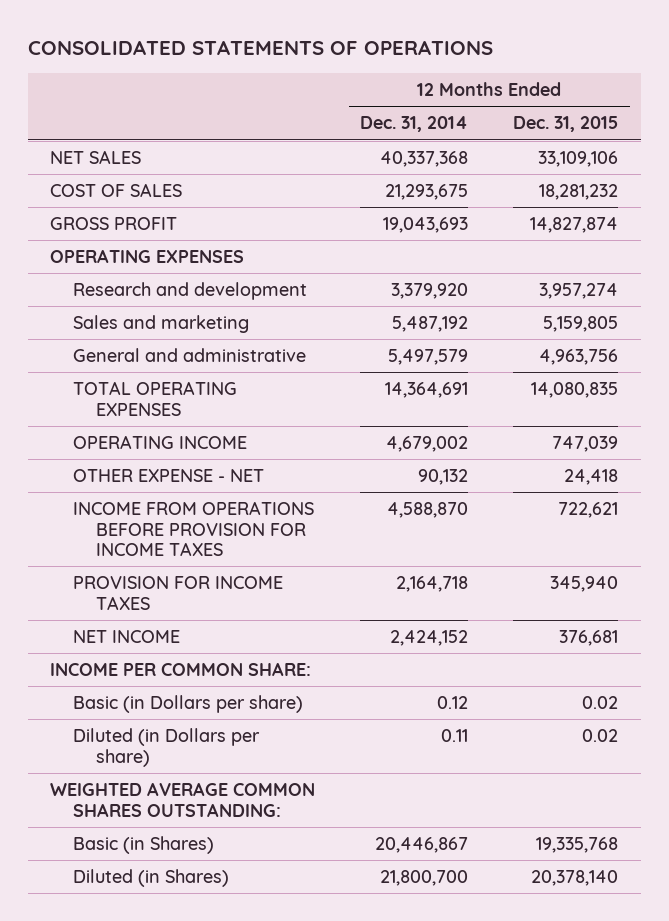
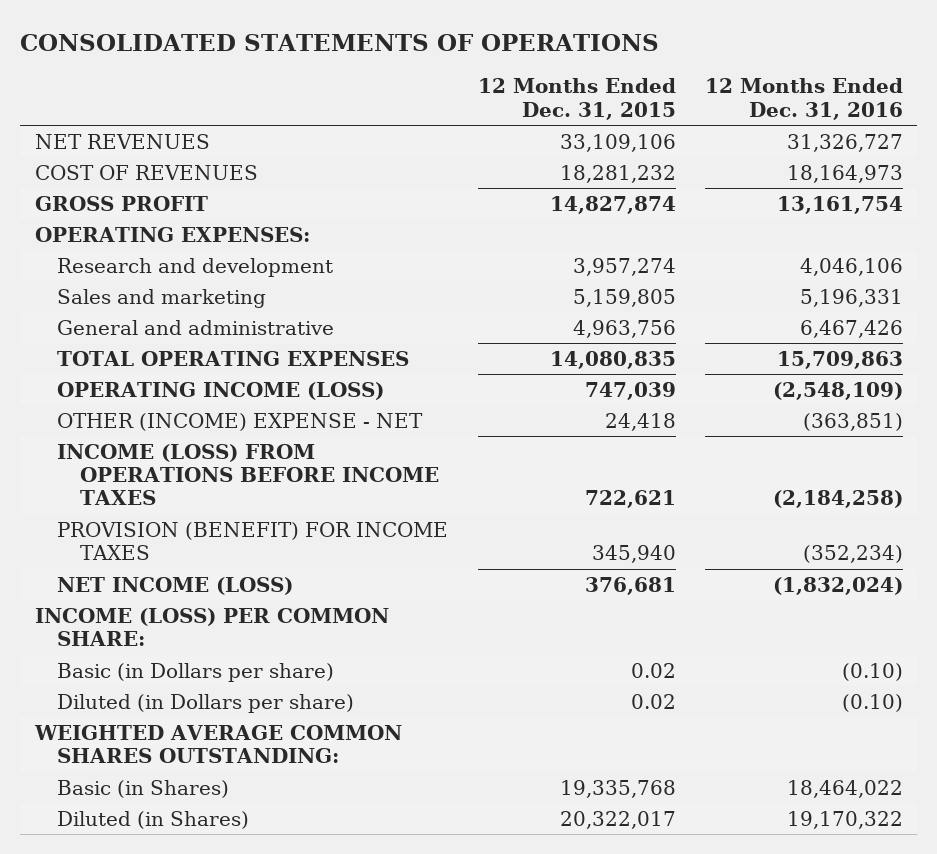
[360,116,469,133] Dec. 31, 2014 -> none
none -> [704,78,903,120] 12 Months Ended Dec. 31, 2016
[50,149,142,164] NET SALES -> [34,133,210,149] NET REVENUES
[50,182,183,197] COST OF SALES -> [34,164,258,180] COST OF REVENUES
[50,248,245,263] OPERATING EXPENSES -> [34,226,310,242] OPERATING EXPENSES:
[73,434,248,449] OPERATING INCOME -> [57,381,385,400] OPERATING INCOME (LOSS)
[73,468,265,482] OTHER EXPENSE - NET -> [57,412,424,431] OTHER (INCOME) EXPENSE - NET
[73,500,315,557] INCOME FROM OPERATIONS BEFORE PROVISION FOR INCOME TAXES -> [57,443,440,506] INCOME (LOSS) FROM OPERATIONS BEFORE INCOME TAXES
[73,575,284,610] PROVISION FOR INCOME TAXES -> [57,521,449,561] PROVISION (BENEFIT) FOR INCOME TAXES
[73,629,181,643] NET INCOME -> [57,576,294,595] NET INCOME (LOSS)
[50,661,312,676] INCOME PER COMMON SHARE: -> [34,607,389,647] INCOME (LOSS) PER COMMON SHARE:
[531,869,619,886] 20,378,140 -> [559,810,676,829] 20,322,017

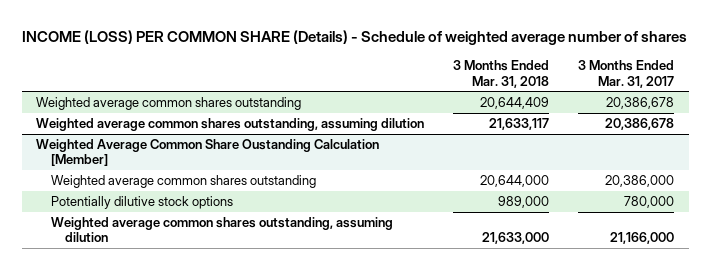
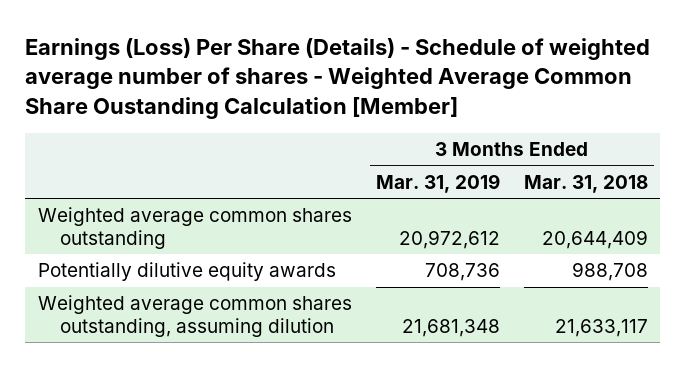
[22,30,688,46] INCOME (LOSS) PER COMMON SHARE (Details) - Schedule of weighted average number of shares -> [25,37,651,119] Earnings (Loss) Per Share (Details) - Schedule of weighted average number of shares - Weighted Average Common Share Oustanding Calculation [Member]
[578,60,675,88] 3 Months Ended Mar. 31, 2017 -> none
none -> [375,173,500,193] Mar. 31, 2019
none -> [37,262,336,282] Potentially dilutive equity awards
[36,139,380,167] Weighted Average Common Share Oustanding Calculation [Member] -> none
[50,175,316,189] Weighted average common shares outstanding -> none
[50,196,233,210] Potentially dilutive stock options -> none
[50,217,393,243] Weighted average common shares outstanding, assuming dilution -> none

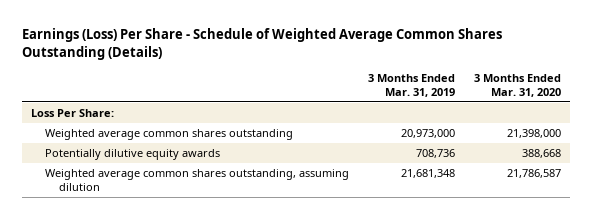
[25,37,651,119] Earnings (Loss) Per Share (Details) - Schedule of weighted average number of shares - Weighted Average Common Share Oustanding Calculation [Member] -> [21,28,502,60] Earnings (Loss) Per Share - Schedule of Weighted Average Common Shares Outstanding (Details)
[524,174,649,193] Mar. 31, 2018 -> none
none -> [473,73,561,97] 3 Months Ended Mar. 31, 2020
none -> [31,108,115,117] Loss Per Share:
[398,229,500,249] 20,972,612 -> [400,128,455,138] 20,973,000

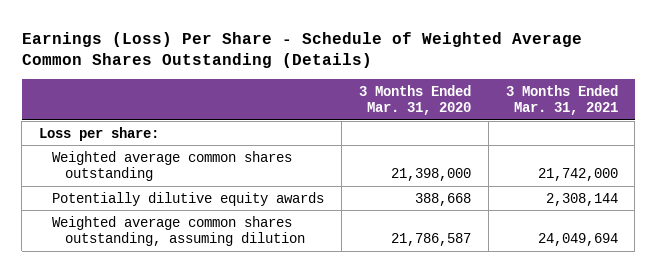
[367,73,455,97] 3 Months Ended Mar. 31, 2019 -> none
none -> [505,84,618,116] 3 Months Ended Mar. 31, 2021
[31,108,115,117] Loss Per Share: -> [39,126,160,141] Loss per share:

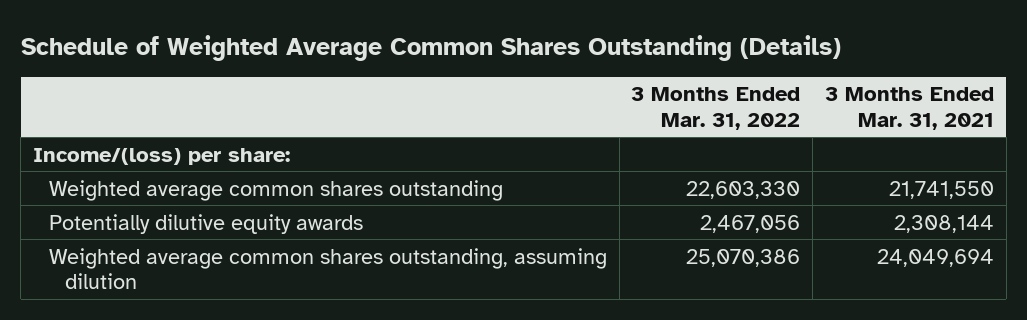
[21,31,582,69] Earnings (Loss) Per Share - Schedule of Weighted Average Common Shares Outstanding (Details) -> [20,34,841,61] Schedule of Weighted Average Common Shares Outstanding (Details)
[359,84,472,116] 3 Months Ended Mar. 31, 2020 -> none
none -> [631,87,801,130] 3 Months Ended Mar. 31, 2022
[39,126,160,141] Loss per share: -> [33,147,291,165] Income/(loss) per share:
[537,168,618,182] 21,742,000 -> [888,180,994,199] 21,741,550

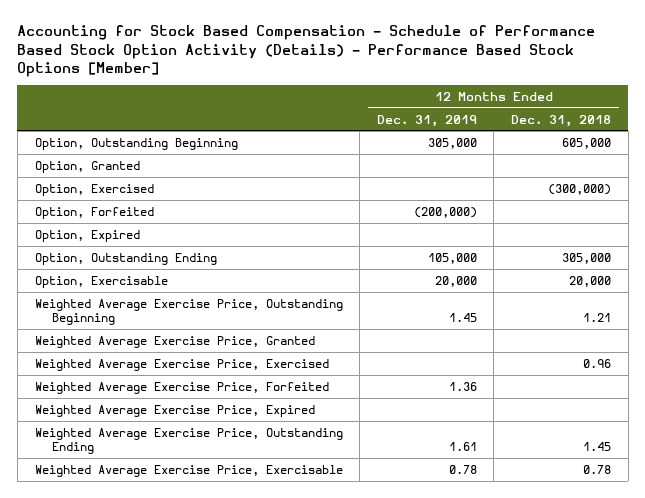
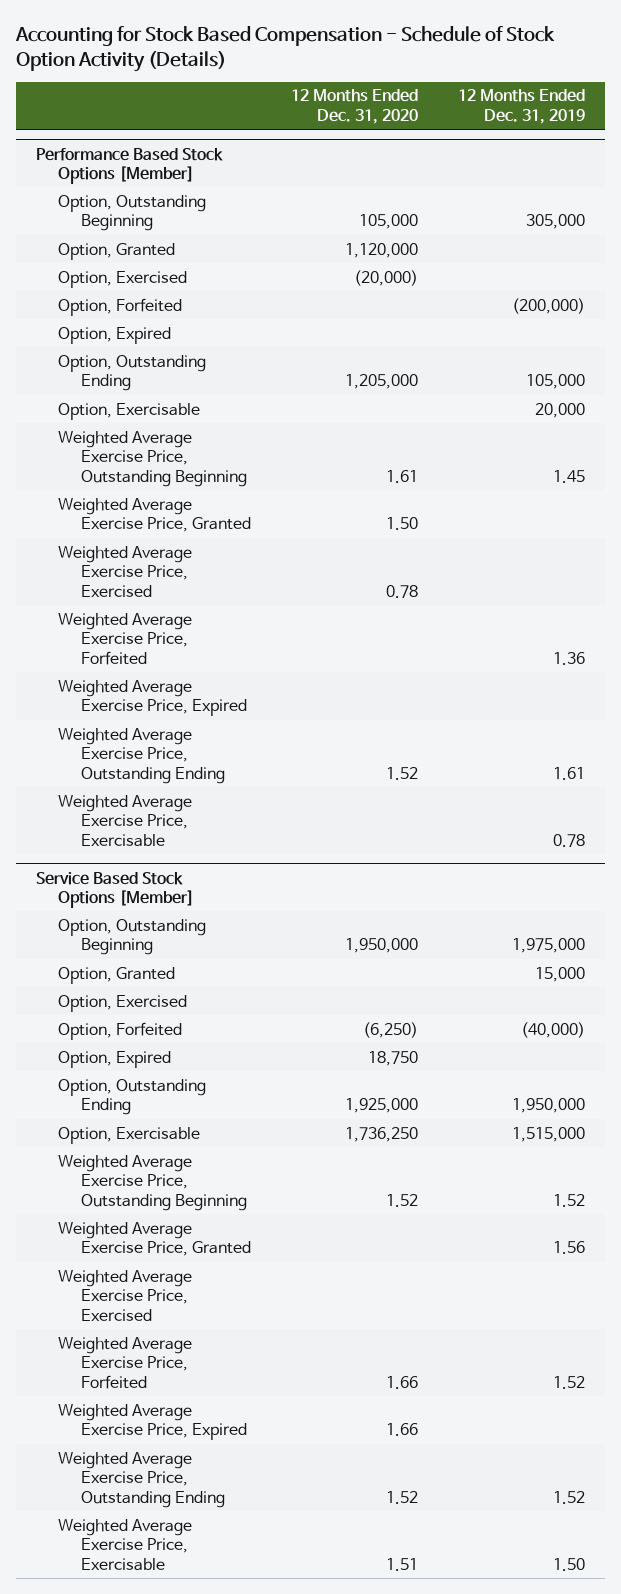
[17,24,596,78] Accounting for Stock Based Compensation - Schedule of Performance Based Stock Option Activity (Details) - Performance Based Stock Options [Member] -> [15,25,556,72] Accounting for Stock Based Compensation - Schedule of Stock Option Activity (Details)
[510,114,611,127] Dec. 31, 2018 -> none
none -> [290,89,418,124] 12 Months Ended Dec. 31, 2020
none -> [36,147,224,185] Performance Based Stock Options [Member]
none -> [36,871,195,909] Service Based Stock Options [Member]
none -> [58,918,207,956] Option, Outstanding Beginning
none -> [58,966,176,984] Option, Granted
none -> [58,994,188,1012] Option, Exercised
none -> [58,1021,183,1040] Option, Forfeited
none -> [58,1050,172,1068] Option, Expired
none -> [58,1078,207,1116] Option, Outstanding Ending
none -> [58,1126,201,1144] Option, Exercisable
none -> [58,1154,247,1211] Weighted Average Exercise Price, Outstanding Beginning
none -> [58,1221,251,1257] Weighted Average Exercise Price, Granted
none -> [58,1269,193,1321] Weighted Average Exercise Price, Exercised
none -> [58,1336,193,1389] Weighted Average Exercise Price, Forfeited
none -> [58,1403,247,1441] Weighted Average Exercise Price, Expired
none -> [58,1451,225,1508] Weighted Average Exercise Price, Outstanding Ending
none -> [58,1518,193,1571] Weighted Average Exercise Price, Exercisable

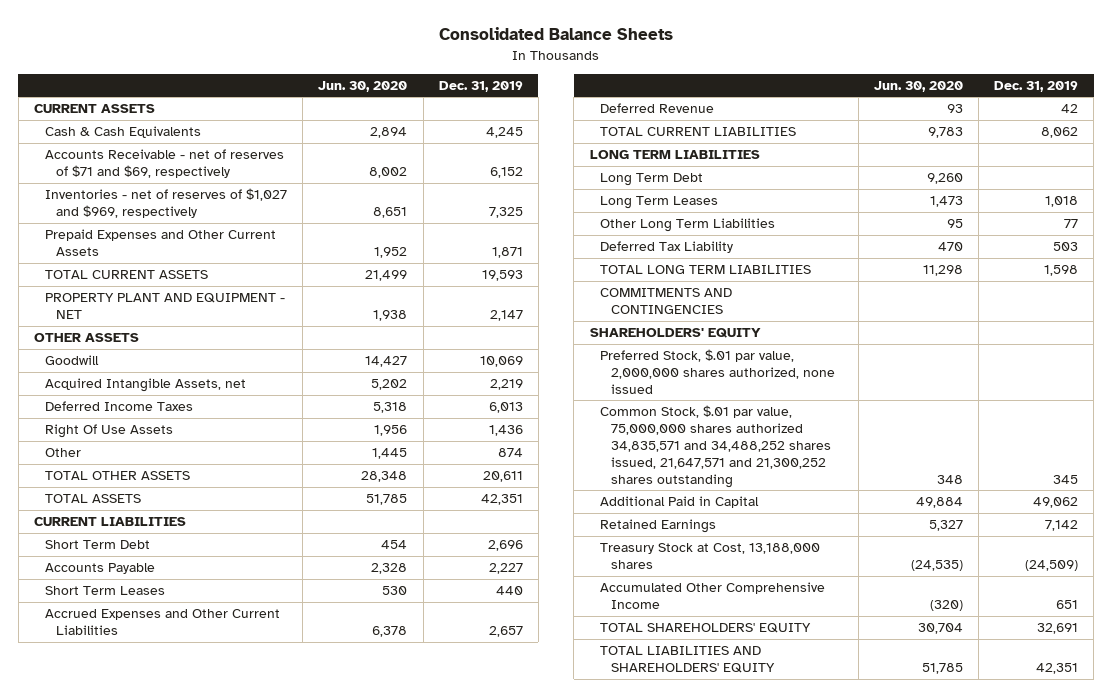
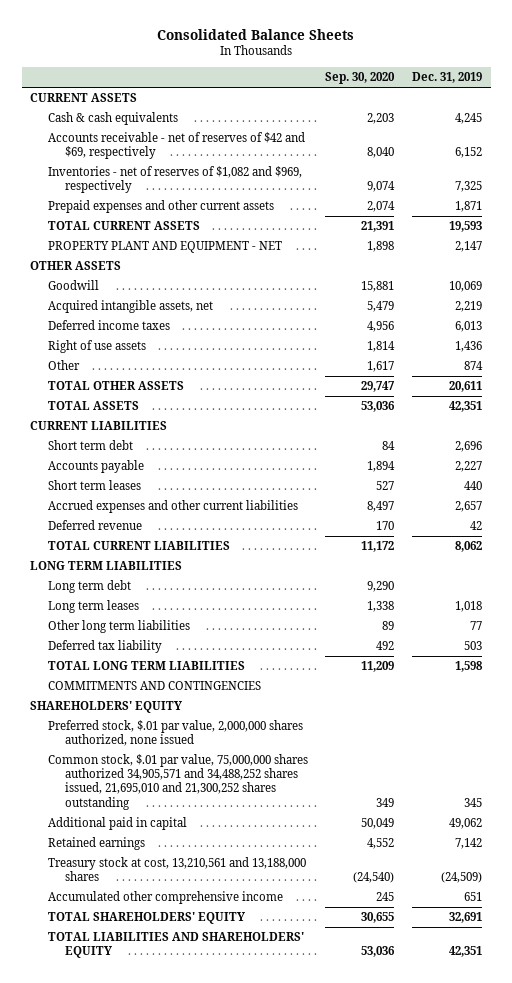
[318,80,408,92] Jun. 30, 2020 -> none
none -> [325,72,396,85] Sep. 30, 2020
[45,126,202,139] Cash & Cash Equivalents -> [47,112,178,126] Cash & cash equivalents
[45,149,285,178] Accounts Receivable - net of reserves of $71 and $69, respectively -> [47,132,305,160] Accounts receivable - net of reserves of $42 and $69, respectively
[45,188,288,218] Inventories - net of reserves of $1,027 and $969, respectively -> [47,166,302,194] Inventories - net of reserves of $1,082 and $969, respectively
[45,229,277,256] Prepaid Expenses and Other Current Assets -> [47,200,274,214] Prepaid expenses and other current assets
[45,378,247,393] Acquired Intangible Assets, net -> [47,300,213,314] Acquired intangible assets, net
[45,401,194,412] Deferred Income Taxes -> [47,320,170,331] Deferred income taxes
[45,424,174,439] Right Of Use Assets -> [47,340,146,354] Right of use assets
[45,540,151,550] Short Term Debt -> [47,440,133,451] Short term debt
[45,563,156,575] Accounts Payable -> [47,460,144,474] Accounts payable
[45,586,166,596] Short Term Leases -> [47,480,141,491] Short term leases
[45,609,281,635] Accrued Expenses and Other Current Liabilities -> [47,500,298,514] Accrued expenses and other current liabilities
[600,103,715,114] Deferred Revenue -> [47,520,142,531] Deferred revenue
[600,173,704,187] Long Term Debt -> [47,580,131,594] Long term debt
[600,196,719,210] Long Term Leases -> [47,600,139,614] Long term leases
[600,218,776,233] Other Long Term Liabilities -> [47,620,190,634] Other long term liabilities
[600,241,734,254] Deferred Tax Liability -> [47,640,162,654] Deferred tax liability
[600,349,836,394] Preferred Stock, $.01 par value, 2,000,000 shares authorized, none issued -> [47,720,303,747] Preferred stock, $.01 par value, 2,000,000 shares authorized, none issued
[600,405,832,488] Common Stock, $.01 par value, 75,000,000 shares authorized 34,835,571 and 34,488,252 shares issued, 21,647,571 and 21,300,252 shares outstanding -> [47,754,308,810] Common stock, $.01 par value, 75,000,000 shares authorized 34,905,571 and 34,488,252 shares issued, 21,695,010 and 21,300,252 shares outstanding
[600,496,760,509] Additional Paid in Capital -> [47,817,187,831] Additional paid in capital
[600,519,717,534] Retained Earnings -> [47,837,145,851] Retained earnings
[600,543,821,569] Treasury Stock at Cost, 13,188,000 shares -> [47,857,306,882] Treasury stock at cost, 13,210,561 and 13,188,000 shares
[600,582,826,609] Accumulated Other Comprehensive Income -> [47,891,283,905] Accumulated other comprehensive income

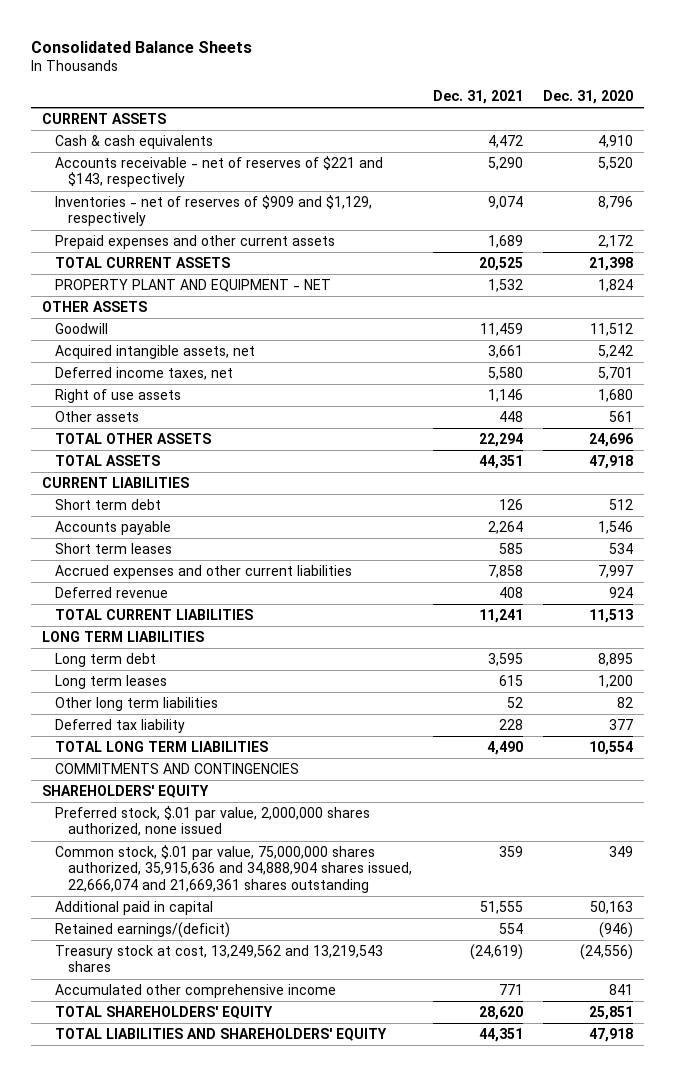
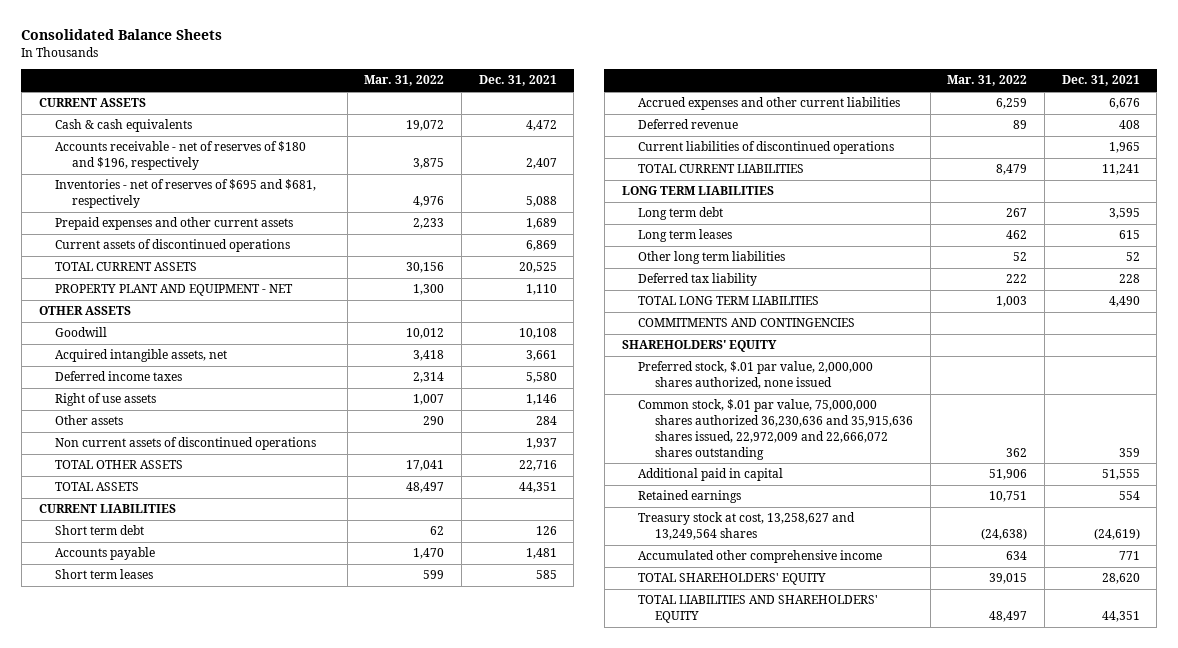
[543,90,634,105] Dec. 31, 2020 -> none
none -> [364,75,445,87] Mar. 31, 2022
[54,156,383,188] Accounts receivable - net of reserves of $221 and $143, respectively -> [55,141,307,171] Accounts receivable - net of reserves of $180 and $196, respectively
[487,157,523,171] 5,290 -> [525,158,557,170] 2,407
[54,195,372,227] Inventories - net of reserves of $909 and $1,129, respectively -> [55,179,317,209] Inventories - net of reserves of $695 and $681, respectively
[487,196,523,210] 9,074 -> [525,196,557,208] 5,088
none -> [55,239,291,253] Current assets of discontinued operations
[487,279,523,293] 1,532 -> [525,284,557,296] 1,110
[479,323,523,337] 11,459 -> [518,328,557,340] 10,108
[54,367,233,381] Deferred income taxes, net -> [55,371,183,382] Deferred income taxes
[498,411,523,423] 448 -> [535,416,557,426] 284
none -> [55,437,317,451] Non current assets of discontinued operations
[478,433,523,448] 22,294 -> [518,460,557,472] 22,716
[487,521,523,535] 2,264 -> [525,548,557,560] 1,481
[487,565,523,579] 7,858 -> [1108,98,1140,110] 6,676
none -> [638,141,895,155] Current liabilities of discontinued operations
[54,845,413,893] Common stock, $.01 par value, 75,000,000 shares authorized, 35,915,636 and 34,888,904 shares issued, 22,666,074 and 21,669,361 shares outstanding -> [638,399,913,460] Common stock, $.01 par value, 75,000,000 shares authorized 36,230,636 and 35,915,636 shares issued, 22,972,009 and 22,666,072 shares outstanding
[54,922,230,939] Retained earnings/(deficit) -> [638,490,742,504] Retained earnings
[54,945,383,973] Treasury stock at cost, 13,249,562 and 13,219,543 shares -> [638,512,856,541] Treasury stock at cost, 13,258,627 and 13,249,564 shares

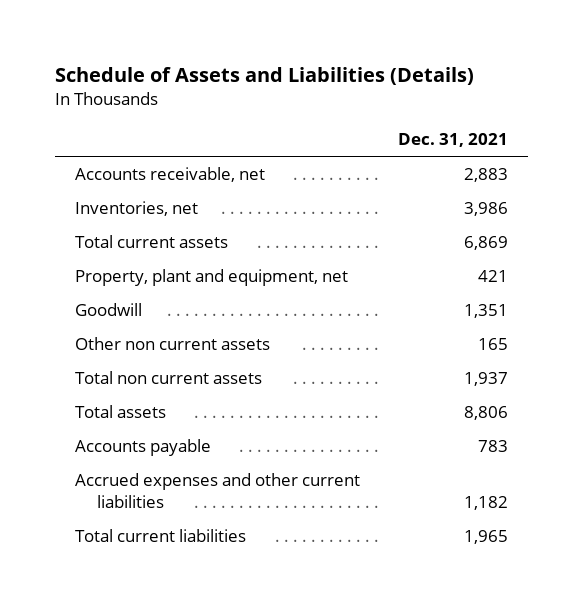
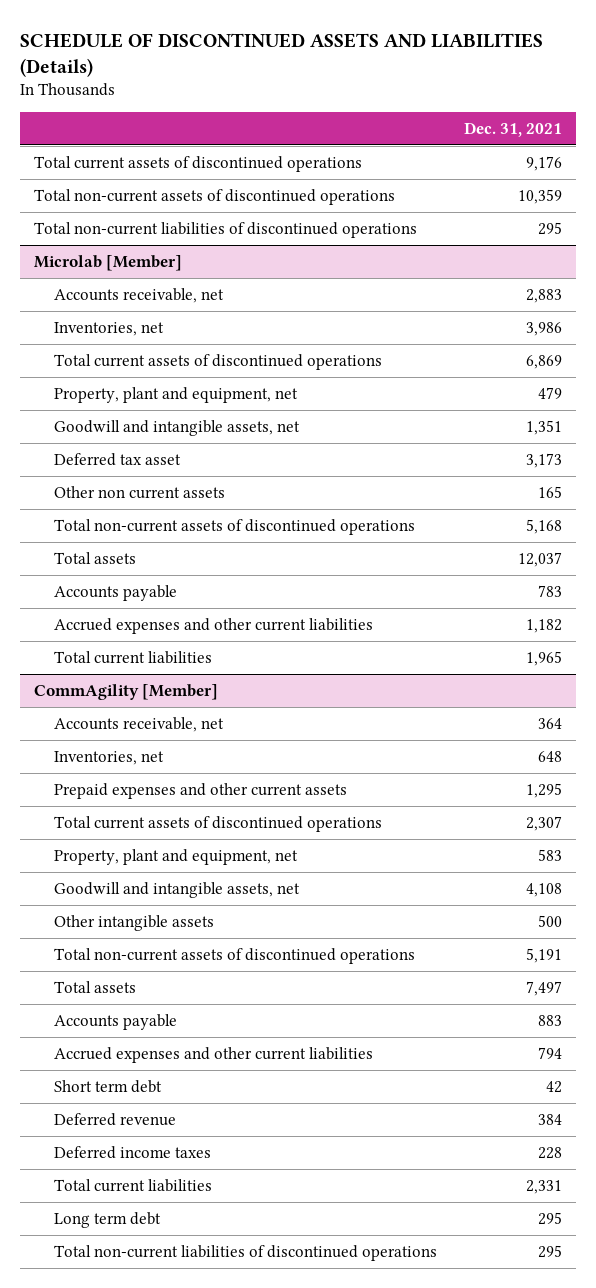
[55,66,475,85] Schedule of Assets and Liabilities (Details) -> [20,32,544,77] SCHEDULE OF DISCONTINUED ASSETS AND LIABILITIES (Details)
none -> [33,155,362,172] Total current assets of discontinued operations
none -> [33,188,395,205] Total non-current assets of discontinued operations
none -> [33,221,417,238] Total non-current liabilities of discontinued operations
none -> [33,254,182,271] Microlab [Member]
[74,235,228,249] Total current assets -> [54,353,383,370] Total current assets of discontinued operations
[478,270,509,283] 421 -> [538,386,563,399] 479
[74,303,142,317] Goodwill -> [54,419,301,436] Goodwill and intangible assets, net
none -> [54,452,182,466] Deferred tax asset
[74,371,262,385] Total non current assets -> [54,518,416,535] Total non-current assets of discontinued operations
[464,372,509,387] 1,937 -> [526,518,563,534] 5,168
[464,406,509,421] 8,806 -> [518,551,563,567] 12,037
none -> [33,683,218,700] CommAgility [Member]
none -> [54,716,225,732] Accounts receivable, net
none -> [54,750,165,765] Inventories, net
none -> [54,782,348,799] Prepaid expenses and other current assets
none -> [54,815,383,832] Total current assets of discontinued operations
none -> [54,848,299,865] Property, plant and equipment, net
none -> [54,881,301,898] Goodwill and intangible assets, net
none -> [54,914,215,931] Other intangible assets
none -> [54,947,416,964] Total non-current assets of discontinued operations
none -> [54,980,137,993] Total assets
none -> [54,1013,178,1030] Accounts payable
none -> [54,1046,374,1063] Accrued expenses and other current liabilities
none -> [54,1079,163,1093] Short term debt
none -> [54,1112,177,1126] Deferred revenue
none -> [54,1145,212,1159] Deferred income taxes
none -> [54,1178,213,1192] Total current liabilities
none -> [54,1211,162,1228] Long term debt
none -> [54,1244,438,1261] Total non-current liabilities of discontinued operations

